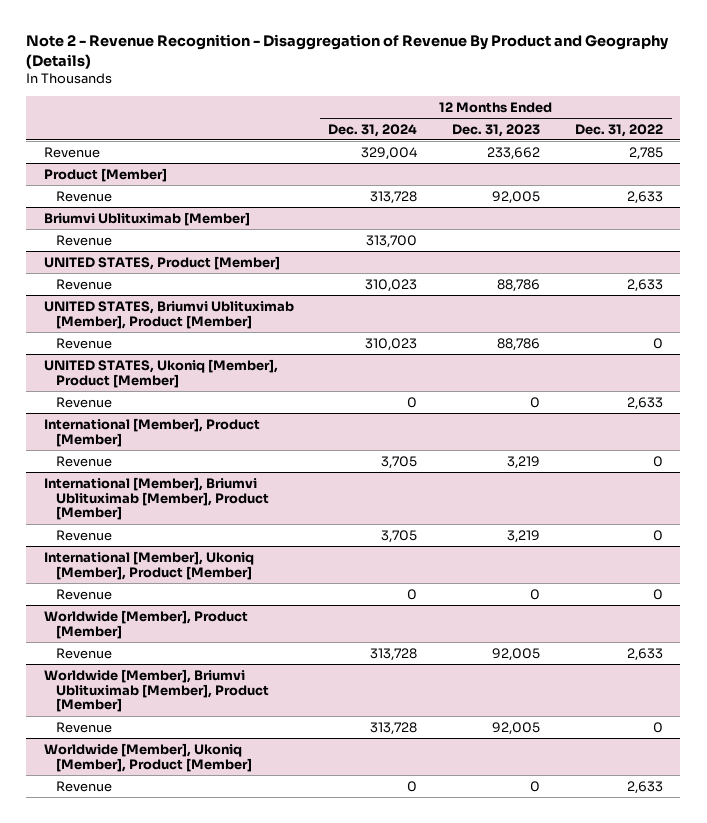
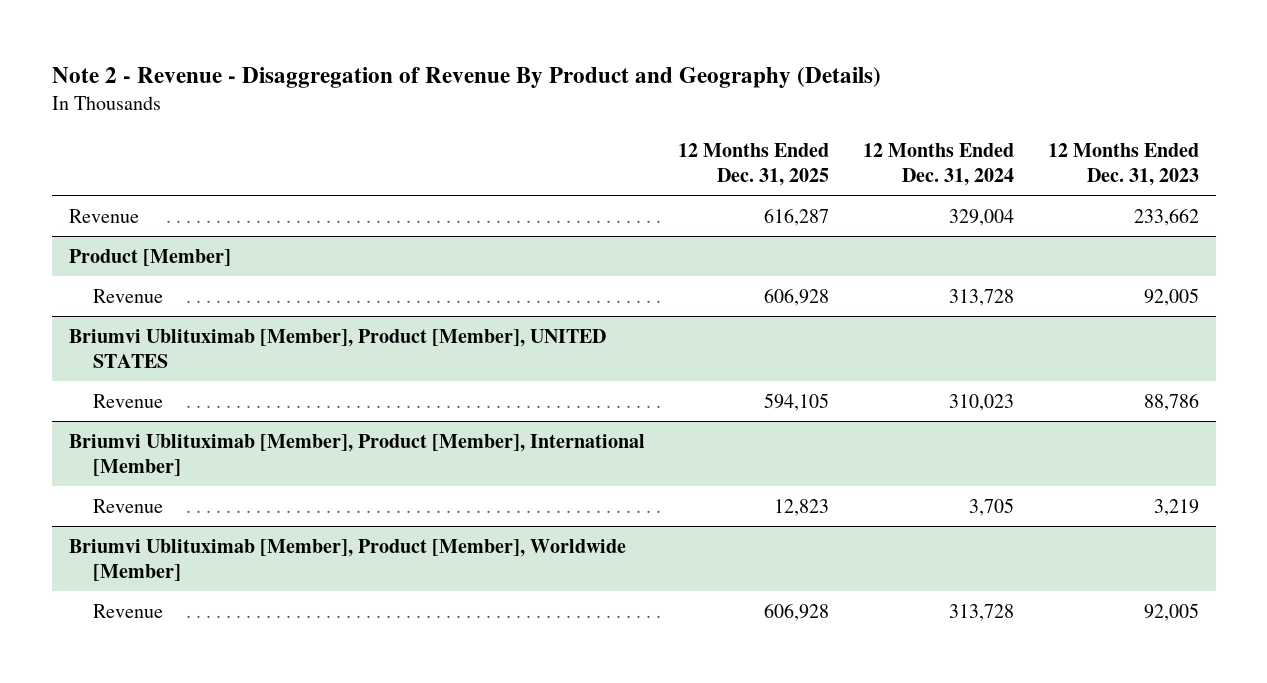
[26,34,670,70] Note 2 - Revenue Recognition - Disaggregation of Revenue By Product and Geography (Details) -> [51,66,881,88] Note 2 - Revenue - Disaggregation of Revenue By Product and Geography (Details)
[574,123,663,137] Dec. 31, 2022 -> none
none -> [678,142,830,187] 12 Months Ended Dec. 31, 2025
[43,211,250,226] Briumvi Ublituximab [Member] -> none
[55,234,112,246] Revenue -> none
[43,255,280,270] UNITED STATES, Product [Member] -> none
[55,278,112,290] Revenue -> none
[43,300,294,329] UNITED STATES, Briumvi Ublituximab [Member], Product [Member] -> [68,328,606,369] Briumvi Ublituximab [Member], Product [Member], UNITED STATES
[43,358,278,388] UNITED STATES, Ukoniq [Member], Product [Member] -> none
[55,396,112,408] Revenue -> none
[43,417,260,447] International [Member], Product [Member] -> none
[55,455,112,467] Revenue -> none
[43,476,269,521] International [Member], Briumvi Ublituximab [Member], Product [Member] -> [68,433,645,477] Briumvi Ublituximab [Member], Product [Member], International [Member]
[43,550,254,580] International [Member], Ukoniq [Member], Product [Member] -> none
[55,588,112,600] Revenue -> none
[43,609,248,639] Worldwide [Member], Product [Member] -> none
[55,647,112,659] Revenue -> none
[43,668,269,713] Worldwide [Member], Briumvi Ublituximab [Member], Product [Member] -> [68,538,626,582] Briumvi Ublituximab [Member], Product [Member], Worldwide [Member]
[43,742,252,772] Worldwide [Member], Ukoniq [Member], Product [Member] -> none
[55,780,112,792] Revenue -> none

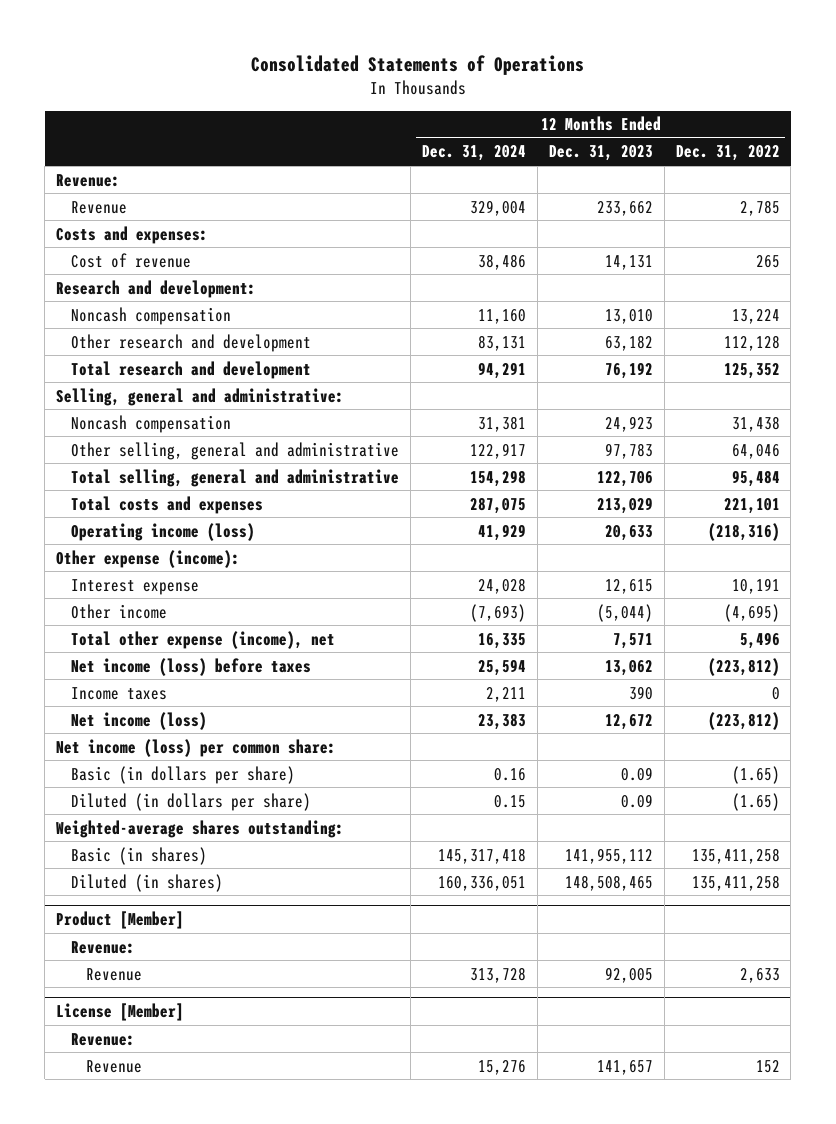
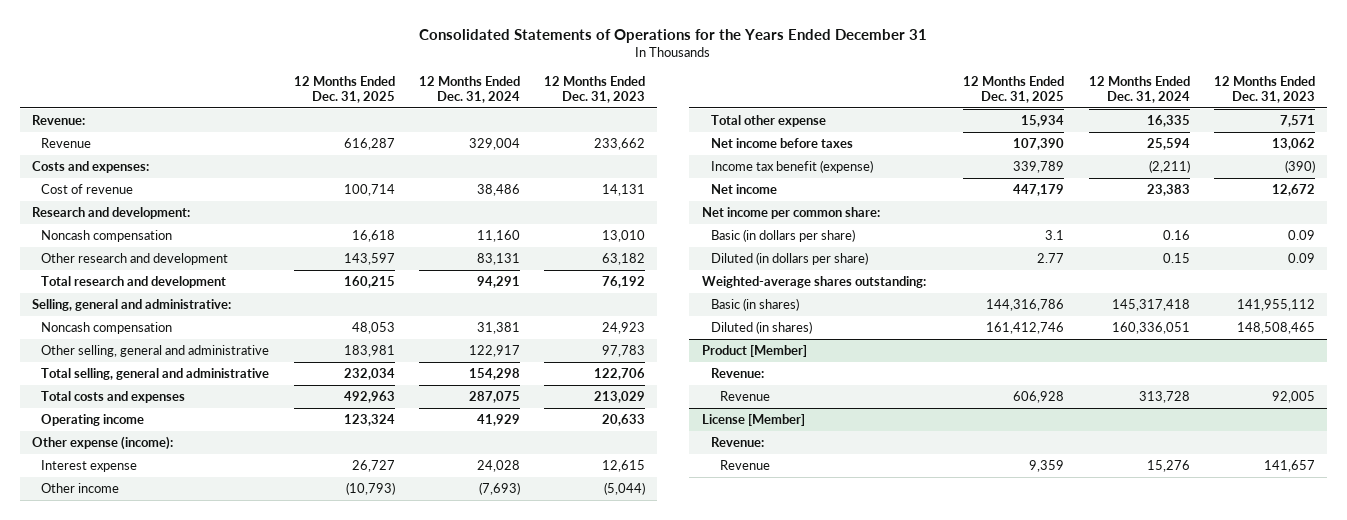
[250,55,584,76] Consolidated Statements of Operations -> [419,28,928,43] Consolidated Statements of Operations for the Years Ended December 31
[675,145,780,162] Dec. 31, 2022 -> none
none -> [293,75,395,103] 12 Months Ended Dec. 31, 2025
[71,522,256,541] Operating income (loss) -> [41,414,145,427] Operating income
[71,630,336,649] Total other expense (income), net -> [711,115,827,128] Total other expense
[71,657,312,676] Net income (loss) before taxes -> [711,138,854,149] Net income before taxes
[71,686,168,700] Income taxes -> [711,160,874,174] Income tax benefit (expense)
[486,686,527,702] 2,211 -> [1148,160,1190,174] (2,211)
[628,685,653,700] 390 -> [1284,160,1315,174] (390)
[71,711,208,730] Net income (loss) -> [711,184,778,195] Net income
[56,738,337,757] Net income (loss) per common share: -> [701,207,880,220] Net income per common share:

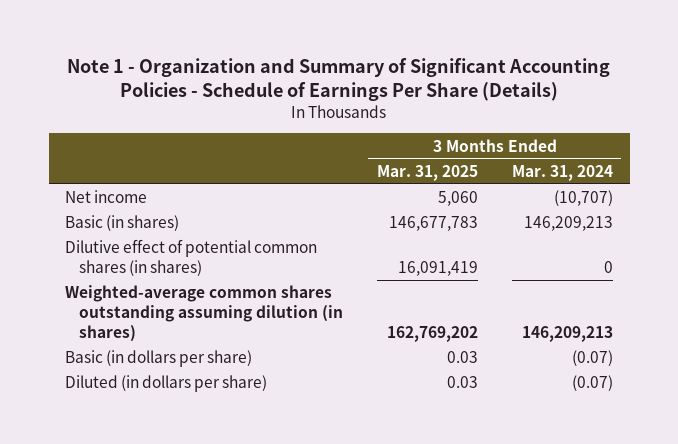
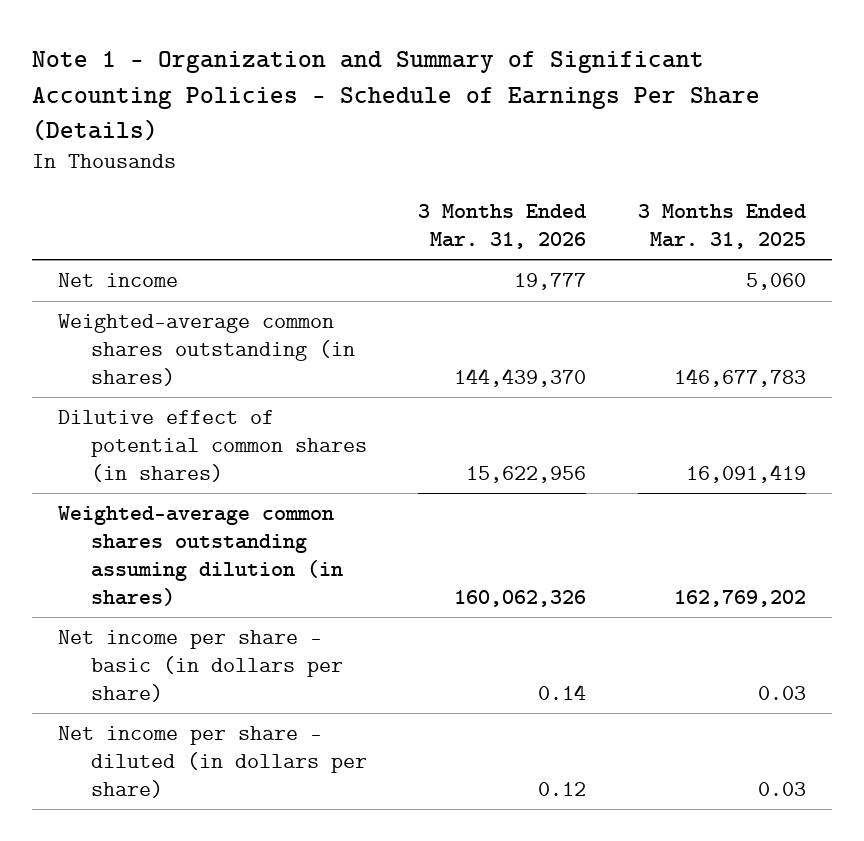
[511,164,613,181] Mar. 31, 2024 -> none
none -> [418,204,587,249] 3 Months Ended Mar. 31, 2026
[65,215,180,232] Basic (in shares) -> [58,314,355,386] Weighted-average common shares outstanding (in shares)
[65,350,253,368] Basic (in dollars per share) -> [58,630,343,702] Net income per share - basic (in dollars per share)
[65,375,268,393] Diluted (in dollars per share) -> [58,726,367,798] Net income per share - diluted (in dollars per share)

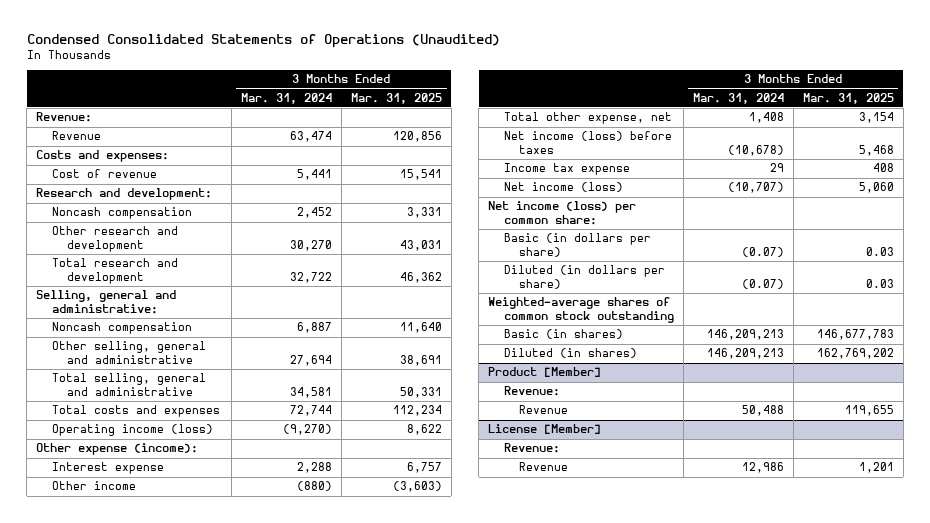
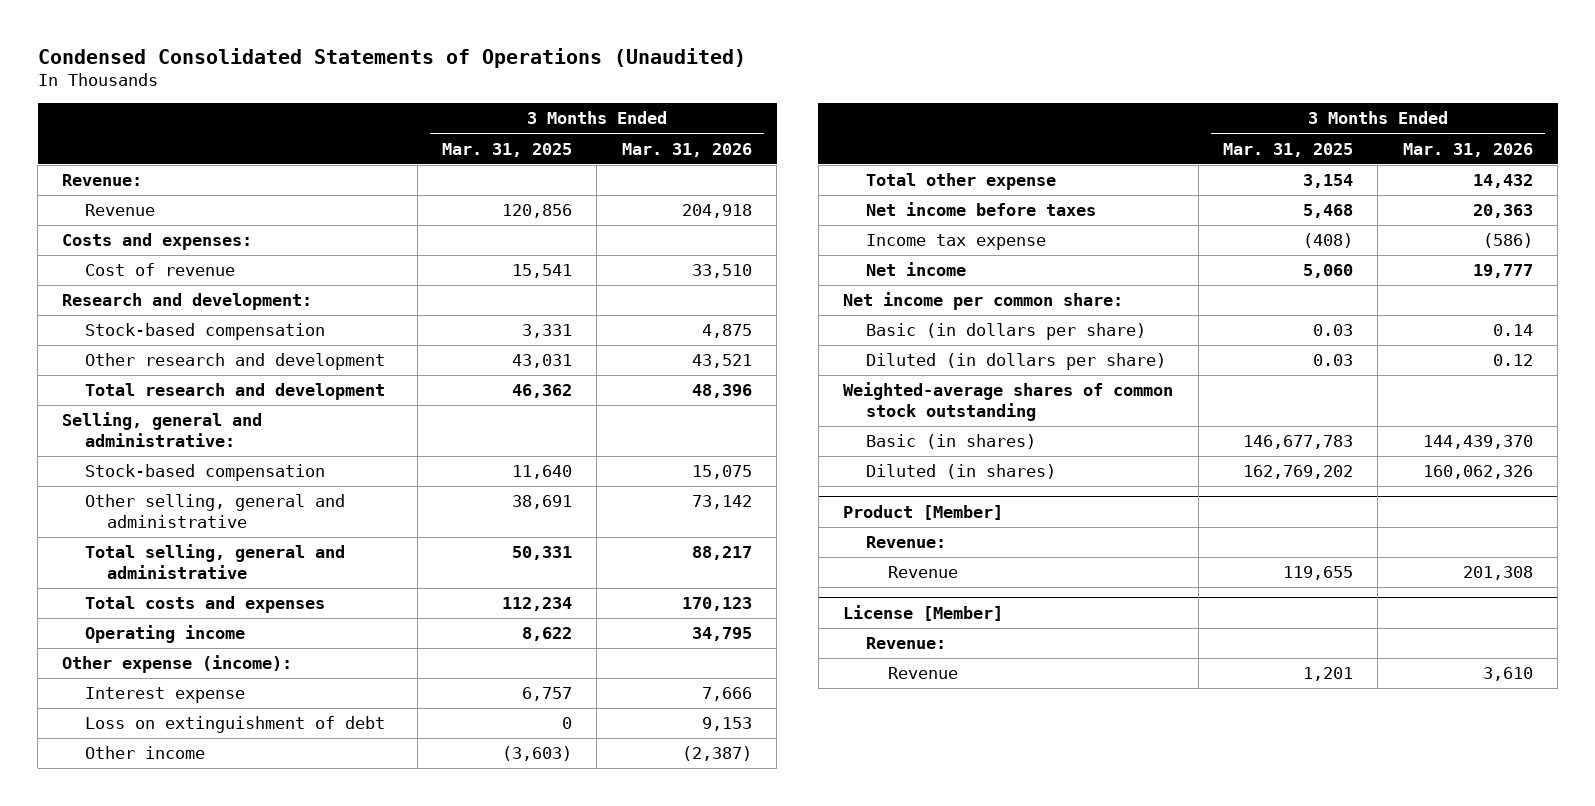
[240,92,332,104] Mar. 31, 2024 -> none
none -> [621,142,752,157] Mar. 31, 2026
[51,207,192,220] Noncash compensation -> [84,323,325,341] Stock-based compensation
[51,322,192,335] Noncash compensation -> [84,464,325,482] Stock-based compensation
[51,424,213,437] Operating income (loss) -> [84,625,245,644] Operating income
none -> [84,716,385,734] Loss on extinguishment of debt
[503,112,672,125] Total other expense, net -> [865,173,1056,191] Total other expense
[503,131,672,155] Net income (loss) before taxes -> [865,202,1096,217] Net income before taxes
[872,163,894,173] 408 -> [1302,233,1353,249] (408)
[503,182,623,193] Net income (loss) -> [865,262,966,277] Net income
[488,201,637,226] Net income (loss) per common share: -> [843,292,1124,311] Net income per common share:

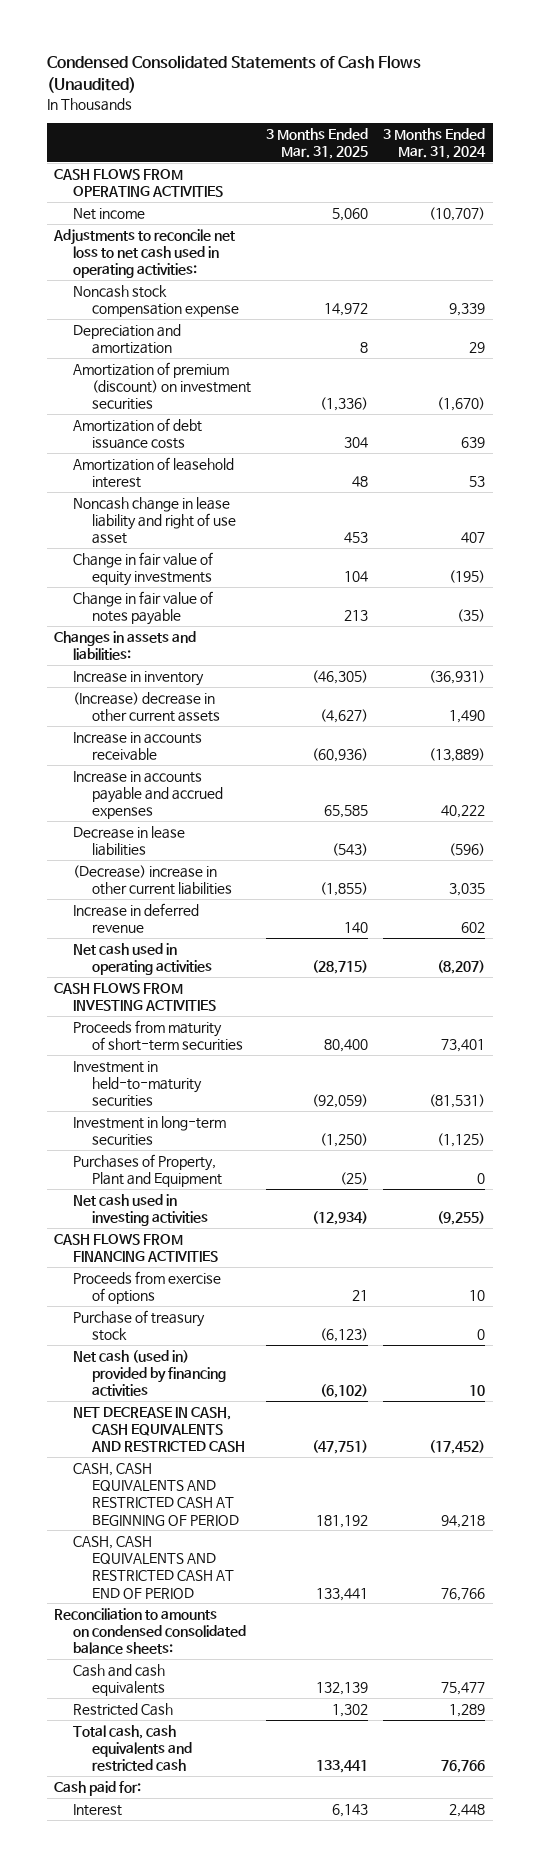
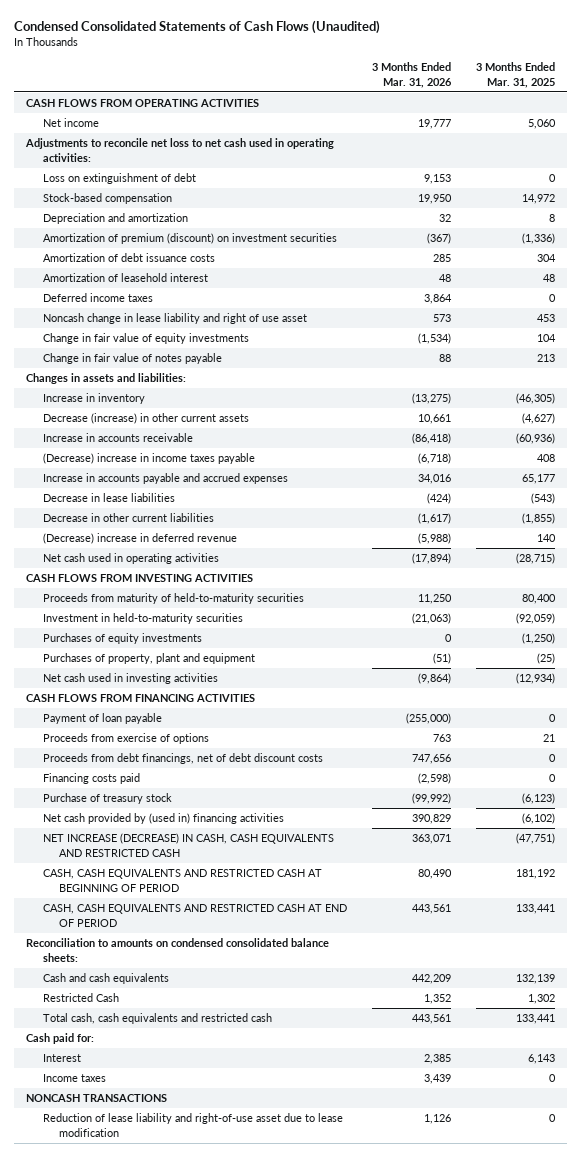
[383,127,487,159] 3 Months Ended Mar. 31, 2024 -> none
none -> [371,62,452,88] 3 Months Ended Mar. 31, 2026
none -> [42,173,196,185] Loss on extinguishment of debt
[73,284,240,318] Noncash stock compensation expense -> [42,193,172,205] Stock-based compensation
none -> [42,293,153,303] Deferred income taxes
[73,691,221,723] (Increase) decrease in other current assets -> [42,413,249,425] Decrease (increase) in other current assets
none -> [42,453,255,465] (Decrease) increase in income taxes payable
[324,805,369,819] 65,585 -> [521,474,555,485] 65,177
[73,864,233,896] (Decrease) increase in other current liabilities -> [42,513,214,523] Decrease in other current liabilities
[73,902,200,934] Increase in deferred revenue -> [42,533,237,545] (Decrease) increase in deferred revenue
[73,1019,244,1052] Proceeds from maturity of short-term securities -> [42,593,304,605] Proceeds from maturity of held-to-maturity securities
[73,1115,227,1147] Investment in long-term securities -> [42,633,202,645] Purchases of equity investments
[73,1153,223,1188] Purchases of Property, Plant and Equipment -> [42,653,255,665] Purchases of property, plant and equipment
none -> [42,713,162,725] Payment of loan payable
none -> [42,753,323,765] Proceeds from debt financings, net of debt discount costs
none -> [42,773,140,785] Financing costs paid
[73,1349,227,1397] Net cash (used in) provided by financing activities -> [42,813,284,825] Net cash provided by (used in) financing activities
[73,1406,246,1453] NET DECREASE IN CASH, CASH EQUIVALENTS AND RESTRICTED CASH -> [42,833,334,857] NET INCREASE (DECREASE) IN CASH, CASH EQUIVALENTS AND RESTRICTED CASH
none -> [42,1074,106,1083] Income taxes
none -> [26,1094,168,1103] NONCASH TRANSACTIONS
none -> [42,1113,343,1137] Reduction of lease liability and right-of-use asset due to lease modification

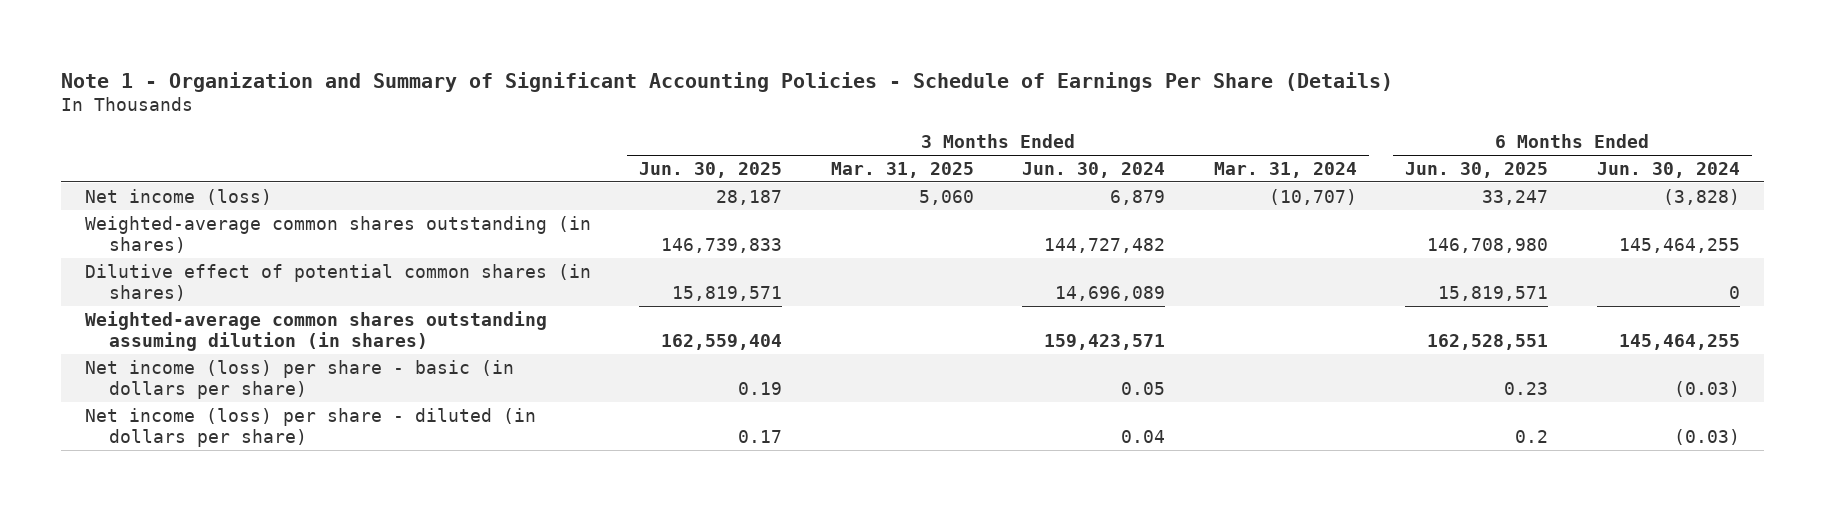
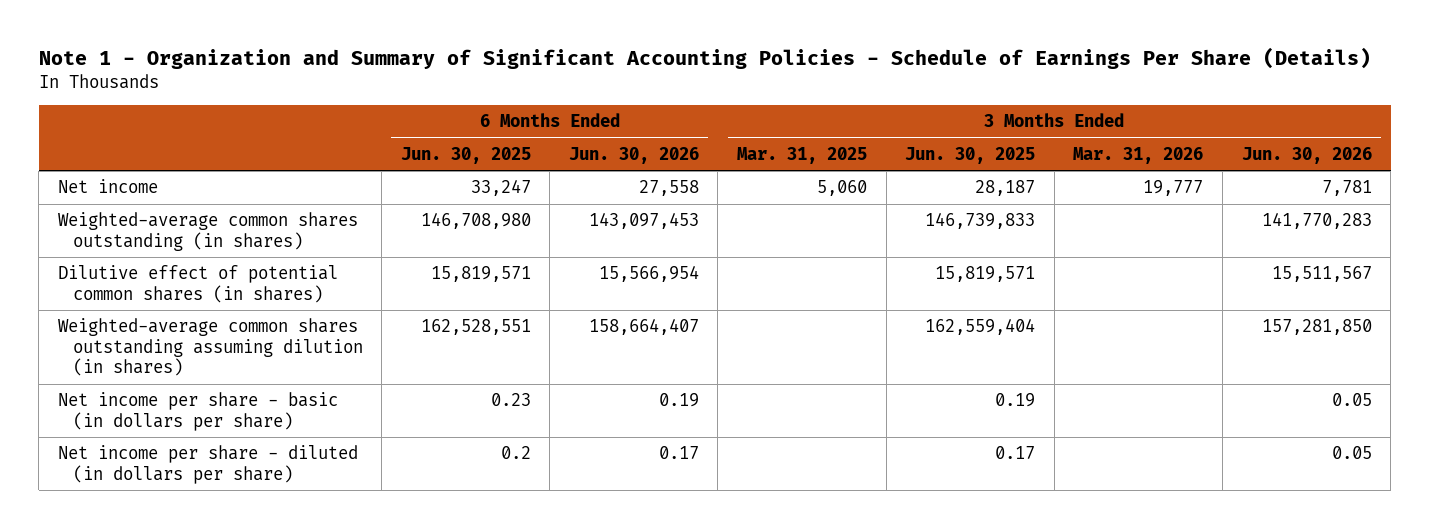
[1022,161,1166,178] Jun. 30, 2024 -> none
[1213,161,1357,178] Mar. 31, 2024 -> none
[1596,161,1740,178] Jun. 30, 2024 -> none
none -> [568,146,699,164] Jun. 30, 2026
none -> [1073,146,1204,164] Mar. 31, 2026
none -> [1241,146,1372,164] Jun. 30, 2026
[84,188,272,205] Net income (loss) -> [57,179,158,194] Net income
[84,359,514,400] Net income (loss) per share - basic (in dollars per share) -> [57,392,338,431] Net income per share - basic (in dollars per share)
[84,407,536,448] Net income (loss) per share - diluted (in dollars per share) -> [57,445,358,484] Net income per share - diluted (in dollars per share)

